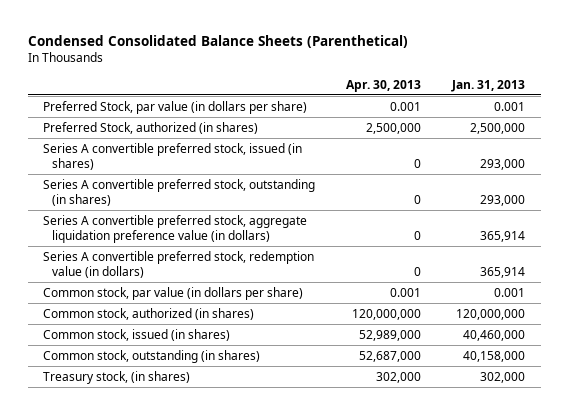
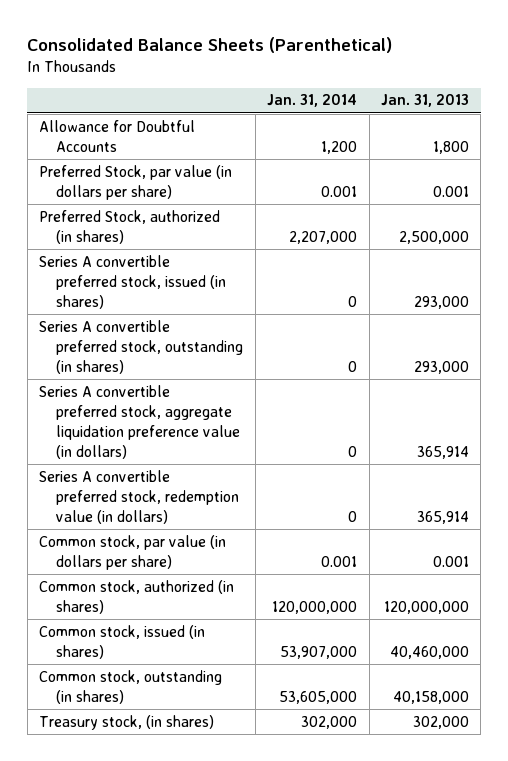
[27,35,408,49] Condensed Consolidated Balance Sheets (Parenthetical) -> [27,37,393,54] Consolidated Balance Sheets (Parenthetical)
[346,79,422,92] Apr. 30, 2013 -> none
none -> [267,94,358,108] Jan. 31, 2014
none -> [39,119,196,152] Allowance for Doubtful Accounts

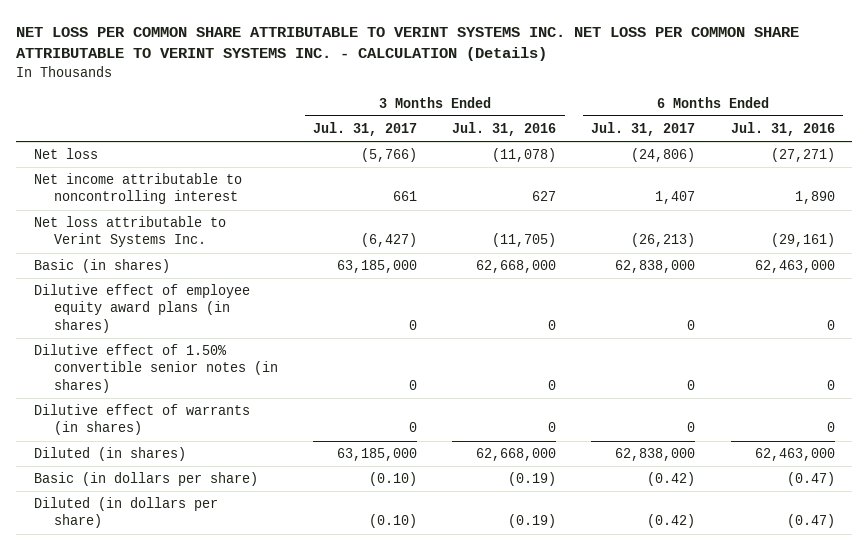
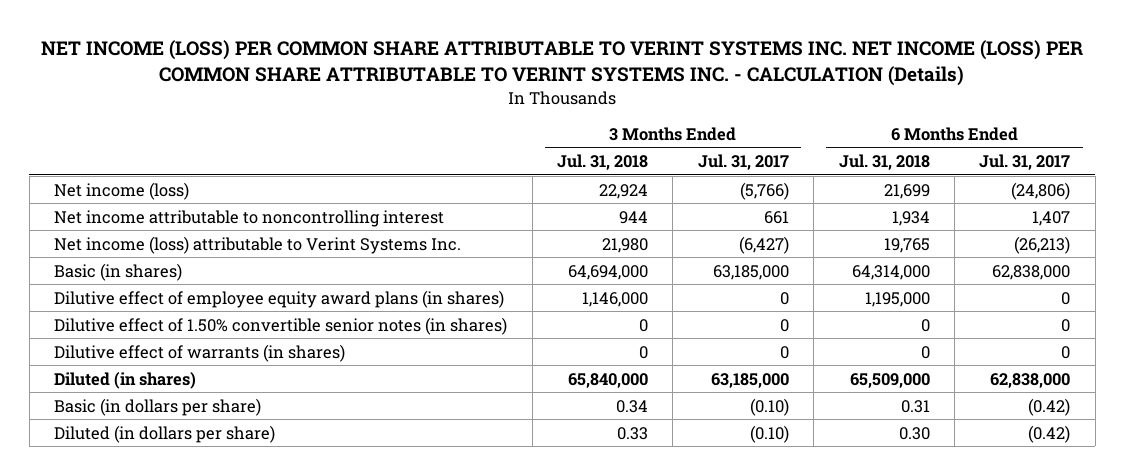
[16,27,800,62] NET LOSS PER COMMON SHARE ATTRIBUTABLE TO VERINT SYSTEMS INC. NET LOSS PER COMMON SHARE ATTRIBUTABLE TO VERINT SYSTEMS INC. - CALCULATION (Details) -> [41,40,1084,87] NET INCOME (LOSS) PER COMMON SHARE ATTRIBUTABLE TO VERINT SYSTEMS INC. NET INCOME (LOSS) PER COMMON SHARE ATTRIBUTABLE TO VERINT SYSTEMS INC. - CALCULATION (Details)
[452,122,557,137] Jul. 31, 2016 -> none
[730,122,835,137] Jul. 31, 2016 -> none
none -> [557,154,649,171] Jul. 31, 2018
none -> [838,154,930,171] Jul. 31, 2018
[33,148,98,160] Net loss -> [54,181,190,200] Net income (loss)
[33,216,226,248] Net loss attributable to Verint Systems Inc. -> [54,235,462,254] Net income (loss) attributable to Verint Systems Inc.

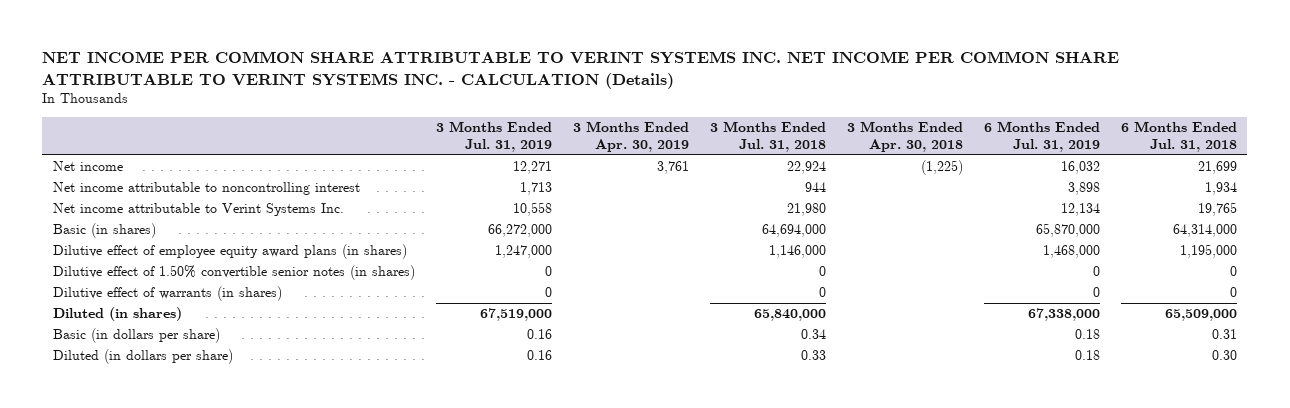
[41,40,1084,87] NET INCOME (LOSS) PER COMMON SHARE ATTRIBUTABLE TO VERINT SYSTEMS INC. NET INCOME (LOSS) PER COMMON SHARE ATTRIBUTABLE TO VERINT SYSTEMS INC. - CALCULATION (Details) -> [42,51,1120,89] NET INCOME PER COMMON SHARE ATTRIBUTABLE TO VERINT SYSTEMS INC. NET INCOME PER COMMON SHARE ATTRIBUTABLE TO VERINT SYSTEMS INC. - CALCULATION (Details)
[697,154,789,171] Jul. 31, 2017 -> none
[979,154,1071,171] Jul. 31, 2017 -> none
none -> [435,121,552,152] 3 Months Ended Jul. 31, 2019
none -> [572,121,689,152] 3 Months Ended Apr. 30, 2019
none -> [846,121,963,152] 3 Months Ended Apr. 30, 2018
none -> [983,121,1100,152] 6 Months Ended Jul. 31, 2019
[54,181,190,200] Net income (loss) -> [52,161,123,172] Net income
[54,235,462,254] Net income (loss) attributable to Verint Systems Inc. -> [52,203,344,217] Net income attributable to Verint Systems Inc.

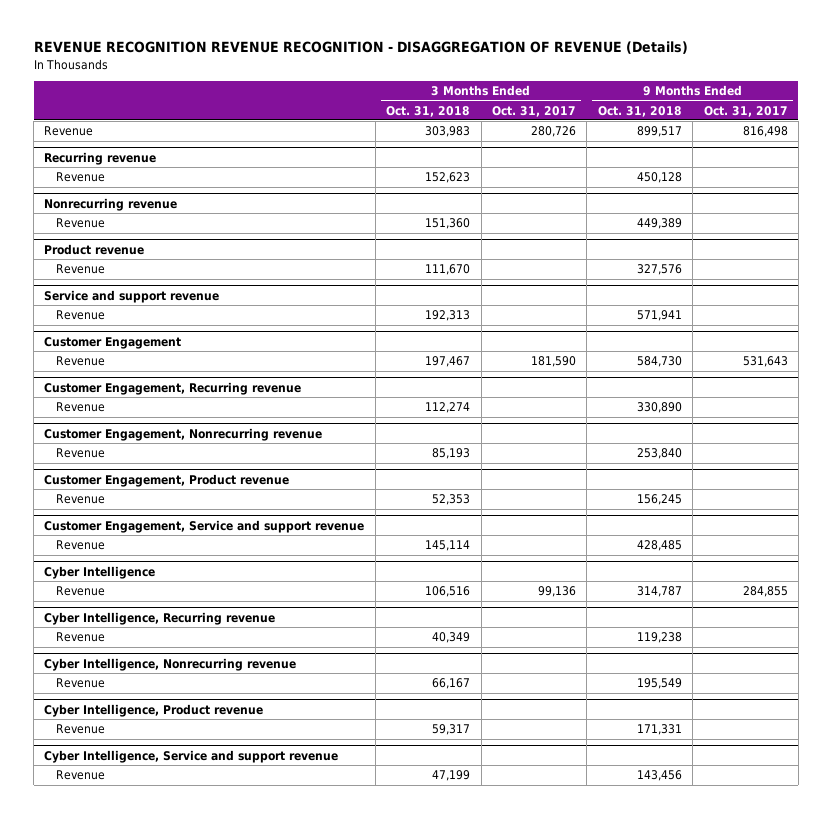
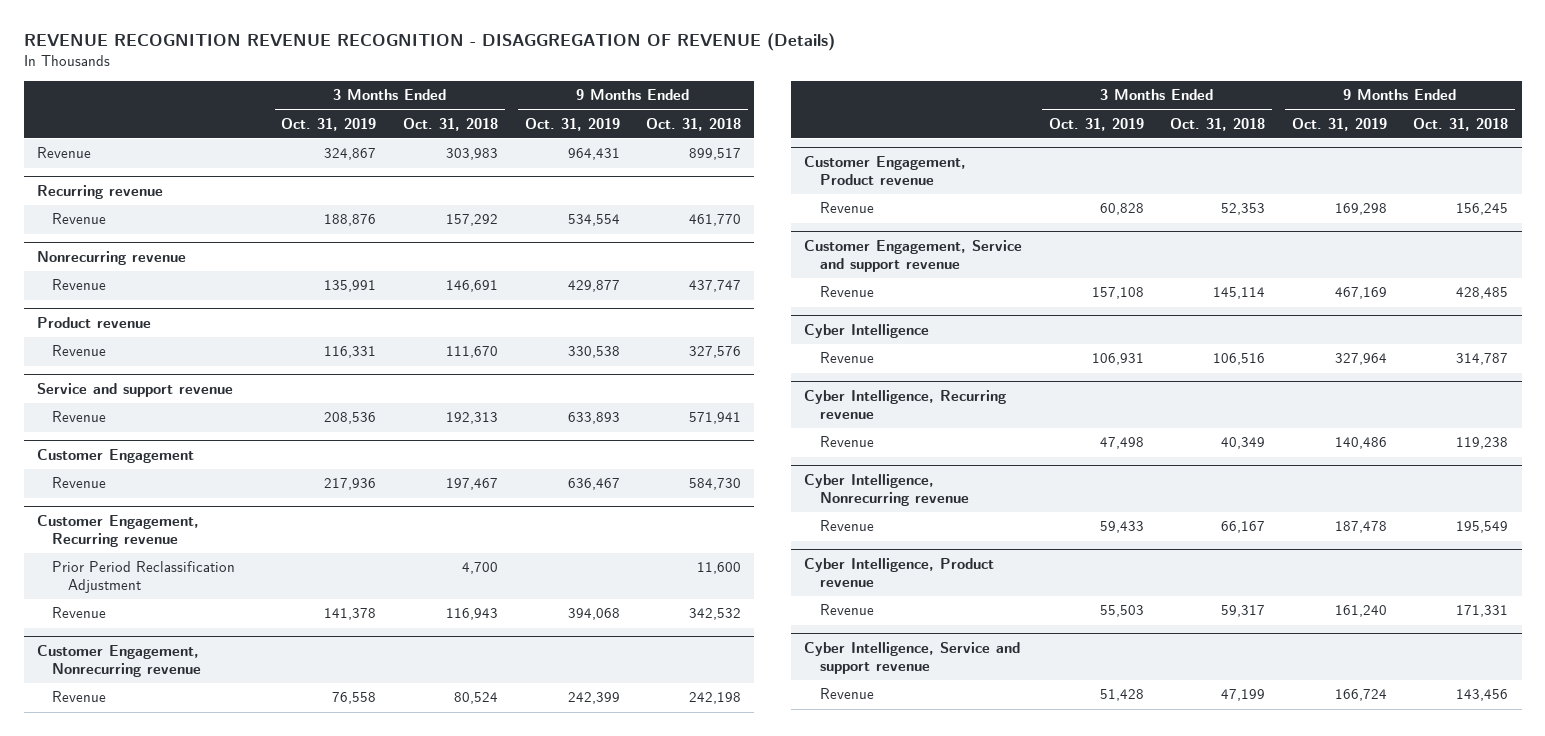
[492,105,577,117] Oct. 31, 2017 -> none
[703,105,788,117] Oct. 31, 2017 -> none
none -> [281,117,377,131] Oct. 31, 2019
none -> [524,117,620,131] Oct. 31, 2019
[425,172,471,184] 152,623 -> [446,214,499,227] 157,292
[636,172,682,184] 450,128 -> [689,214,742,227] 461,770
[425,218,471,230] 151,360 -> [446,280,499,293] 146,691
[636,218,682,230] 449,389 -> [689,280,742,293] 437,747
none -> [52,561,236,594] Prior Period Reclassification Adjustment
[425,402,471,414] 112,274 -> [446,608,499,621] 116,943
[636,402,682,414] 330,890 -> [689,608,742,621] 342,532
[432,448,471,460] 85,193 -> [454,692,499,705] 80,524
[636,448,682,460] 253,840 -> [689,692,742,705] 242,198

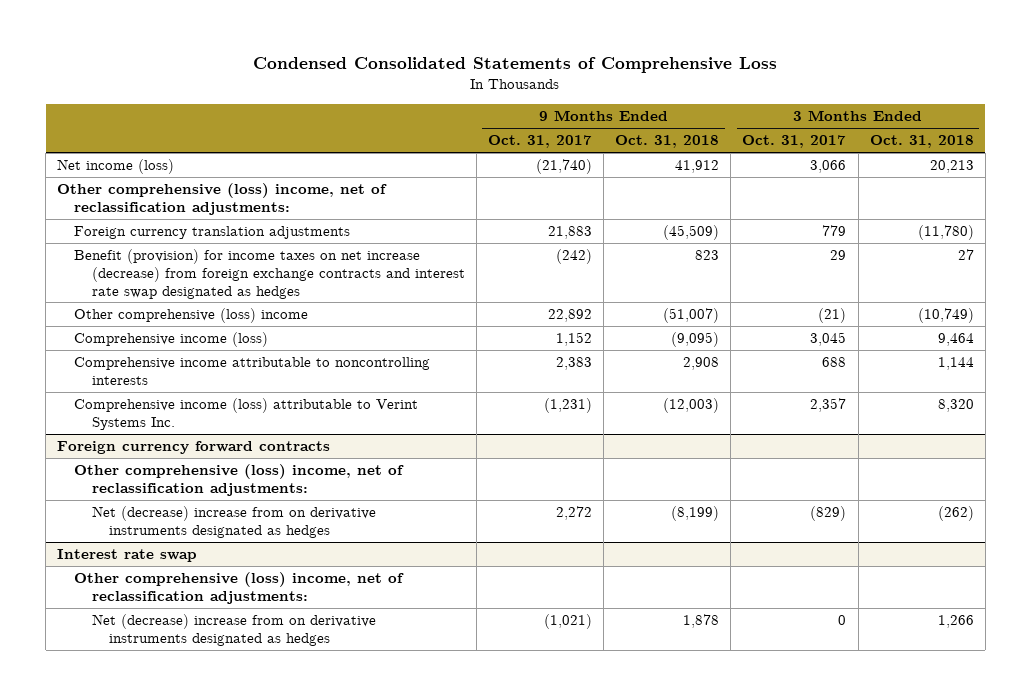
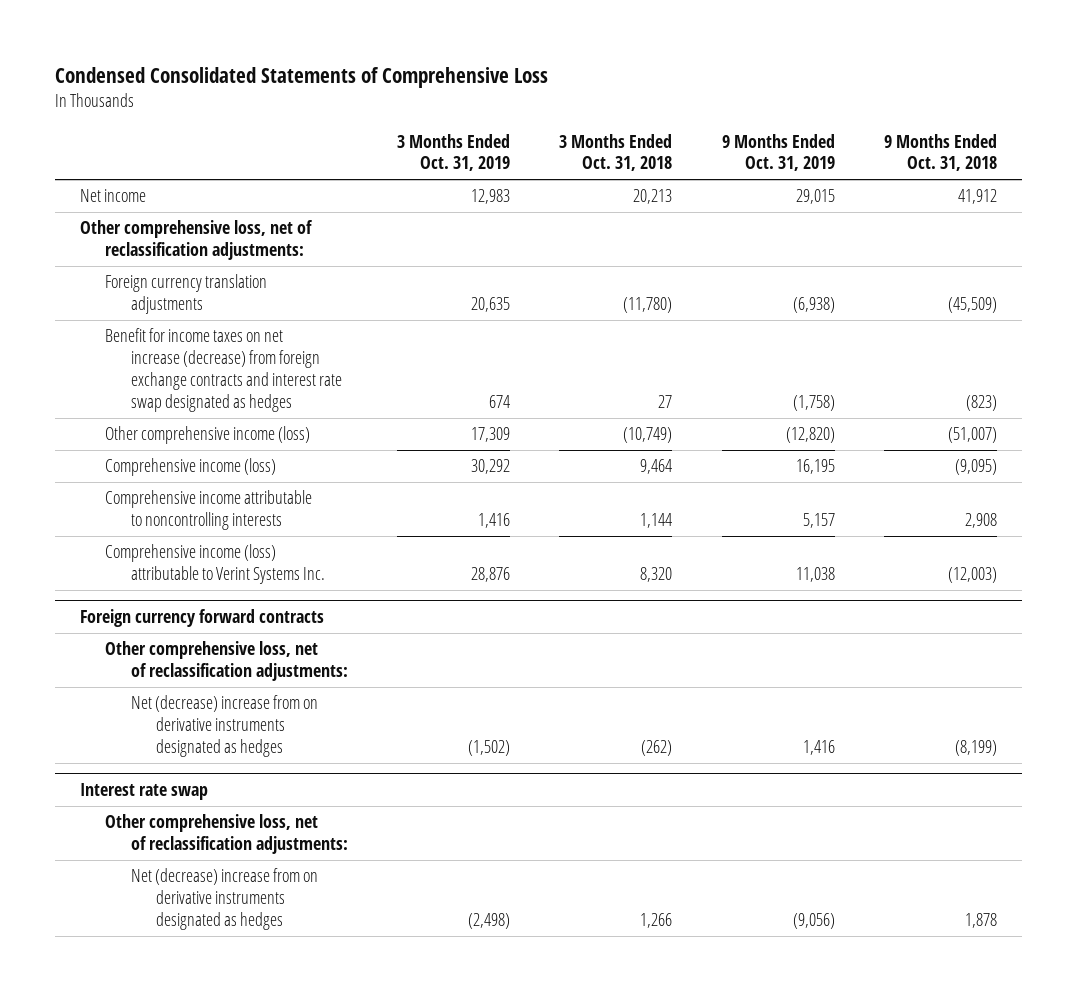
[487,135,592,149] Oct. 31, 2017 -> none
[742,135,847,149] Oct. 31, 2017 -> none
none -> [397,133,511,172] 3 Months Ended Oct. 31, 2019
none -> [721,133,835,172] 9 Months Ended Oct. 31, 2019
[57,159,175,175] Net income (loss) -> [79,189,146,203] Net income
[57,183,388,215] Other comprehensive (loss) income, net of reclassification adjustments: -> [79,220,313,261] Other comprehensive loss, net of reclassification adjustments:
[74,249,465,299] Benefit (provision) for income taxes on net increase (decrease) from foreign exchange contracts and interest rate swap designated as hedges -> [105,328,342,413] Benefit for income taxes on net increase (decrease) from foreign exchange contracts and interest rate swap designated as hedges
[695,250,720,261] 823 -> [966,395,998,412] (823)
[74,308,309,324] Other comprehensive (loss) income -> [105,426,311,445] Other comprehensive income (loss)
[74,464,405,496] Other comprehensive (loss) income, net of reclassification adjustments: -> [105,641,348,682] Other comprehensive loss, net of reclassification adjustments:
[74,572,405,604] Other comprehensive (loss) income, net of reclassification adjustments: -> [105,814,348,855] Other comprehensive loss, net of reclassification adjustments:

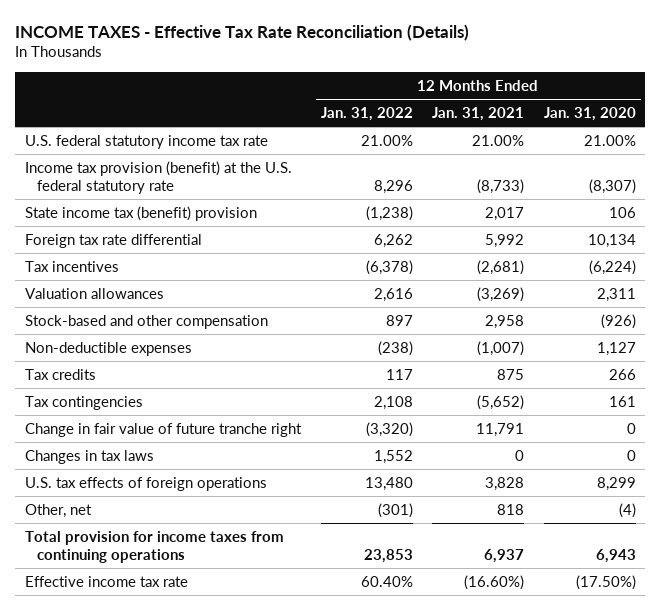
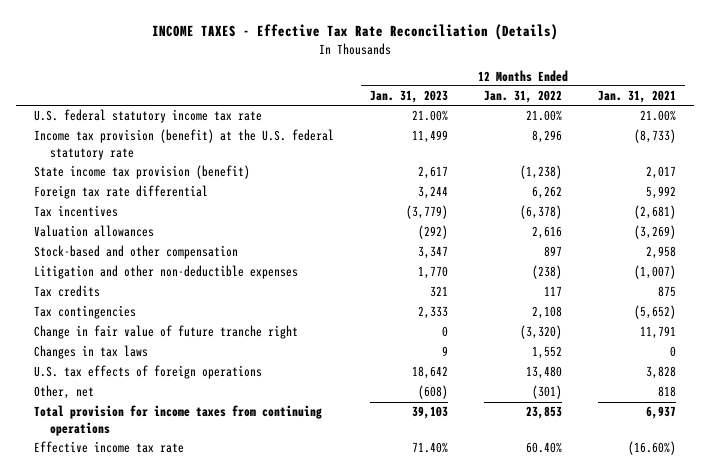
[543,106,636,121] Jan. 31, 2020 -> none
none -> [370,90,449,104] Jan. 31, 2023
[25,205,258,221] State income tax (benefit) provision -> [34,165,251,180] State income tax provision (benefit)
[25,341,193,356] Non-deductible expenses -> [34,265,299,280] Litigation and other non-deductible expenses

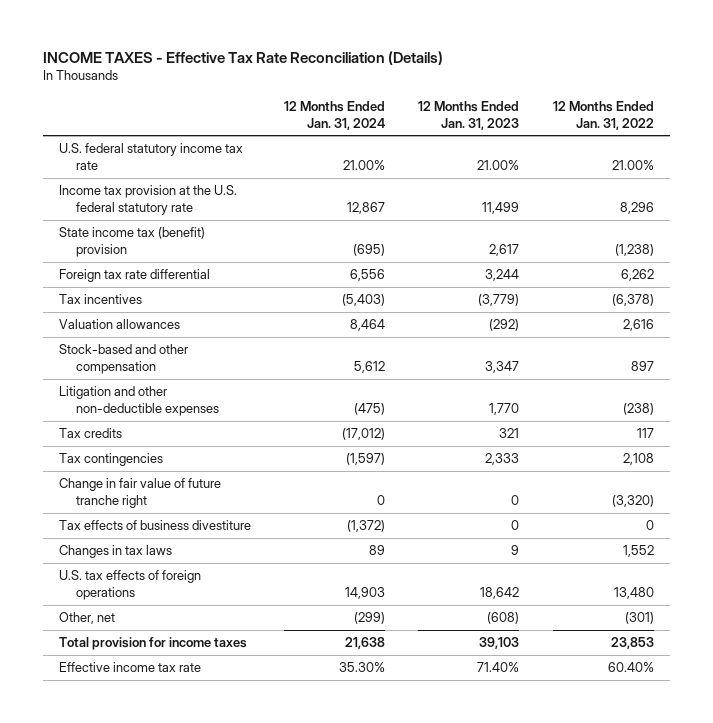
[598,90,677,104] Jan. 31, 2021 -> none
none -> [284,100,386,130] 12 Months Ended Jan. 31, 2024
[34,129,335,160] Income tax provision (benefit) at the U.S. federal statutory rate -> [59,185,238,216] Income tax provision at the U.S. federal statutory rate
[34,165,251,180] State income tax provision (benefit) -> [59,227,206,258] State income tax (benefit) provision
none -> [59,520,252,531] Tax effects of business divestiture
[34,405,323,436] Total provision for income taxes from continuing operations -> [59,637,248,651] Total provision for income taxes

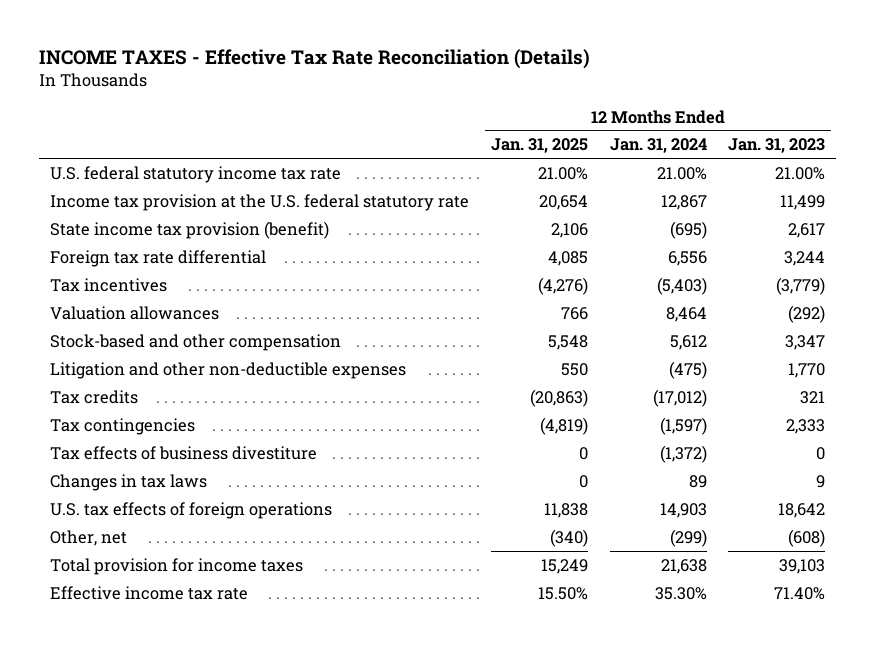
[552,100,654,130] 12 Months Ended Jan. 31, 2022 -> none
none -> [490,138,588,154] Jan. 31, 2025
[59,227,206,258] State income tax (benefit) provision -> [49,220,329,239] State income tax provision (benefit)
[59,478,222,509] Change in fair value of future tranche right -> none

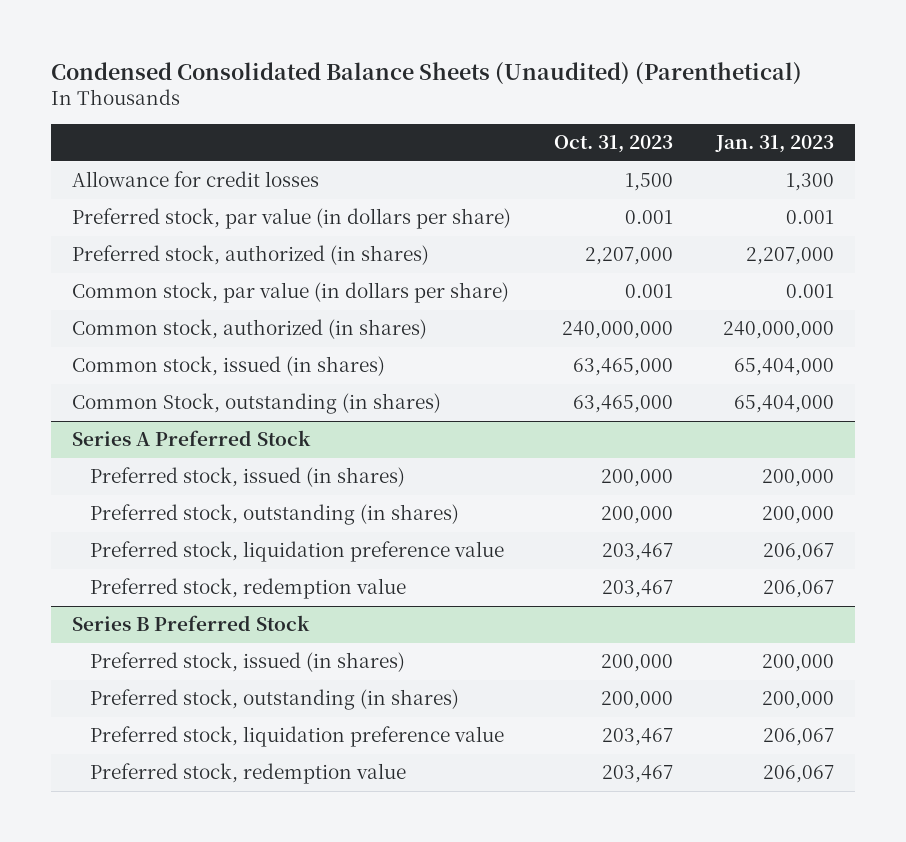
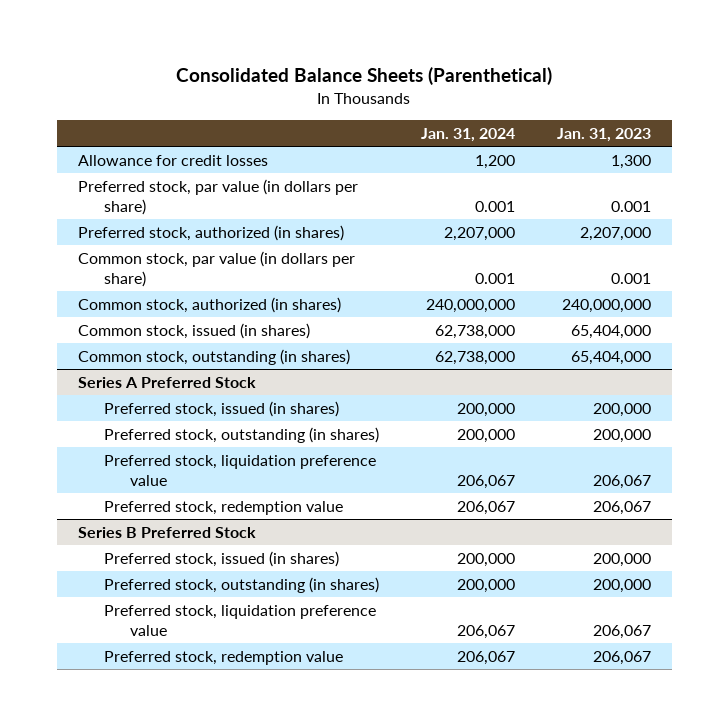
[50,61,802,85] Condensed Consolidated Balance Sheets (Unaudited) (Parenthetical) -> [176,67,553,86] Consolidated Balance Sheets (Parenthetical)
[554,135,674,154] Oct. 31, 2023 -> none
none -> [420,128,515,143] Jan. 31, 2024
[72,393,442,415] Common Stock, outstanding (in shares) -> [77,348,350,365] Common stock, outstanding (in shares)

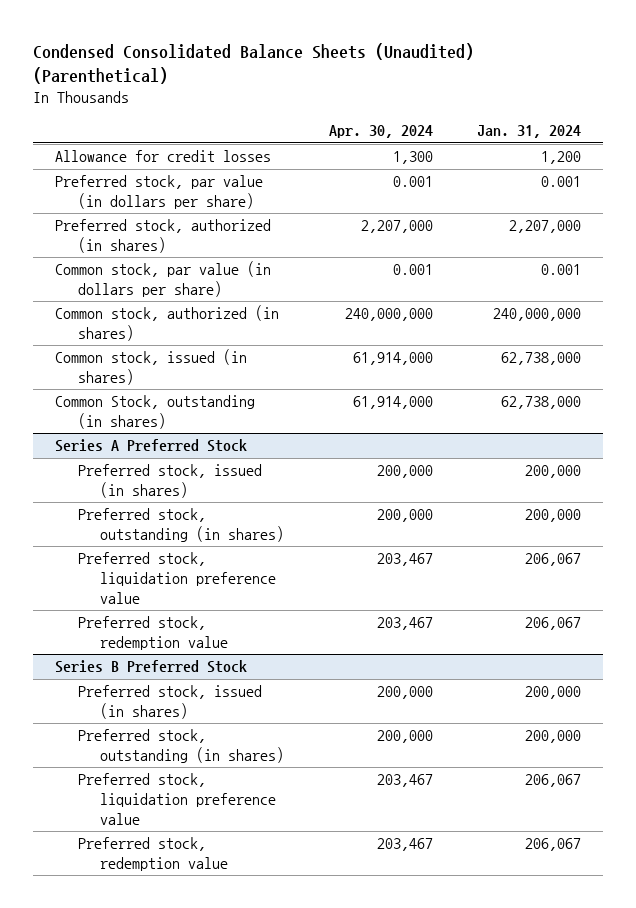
[176,67,553,86] Consolidated Balance Sheets (Parenthetical) -> [32,42,474,85] Condensed Consolidated Balance Sheets (Unaudited) (Parenthetical)
[556,128,651,143] Jan. 31, 2023 -> none
none -> [328,125,433,139] Apr. 30, 2024
[77,348,350,365] Common stock, outstanding (in shares) -> [54,395,255,430] Common Stock, outstanding (in shares)

